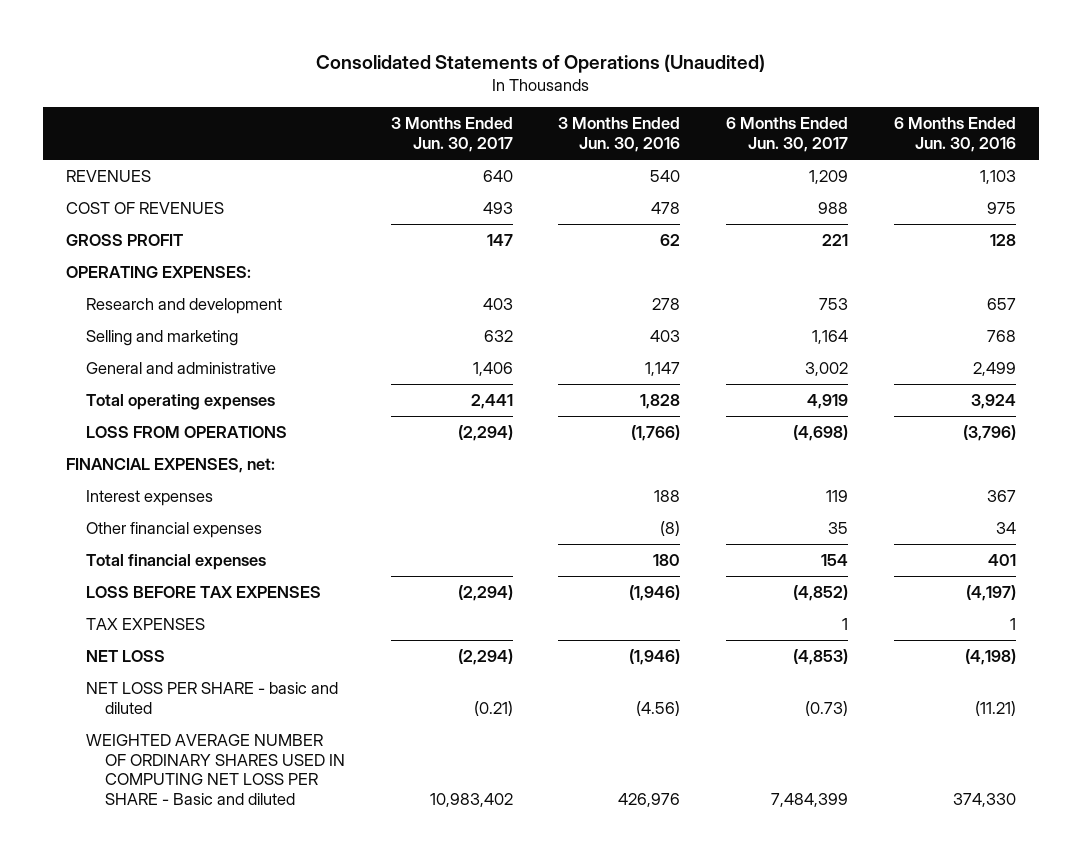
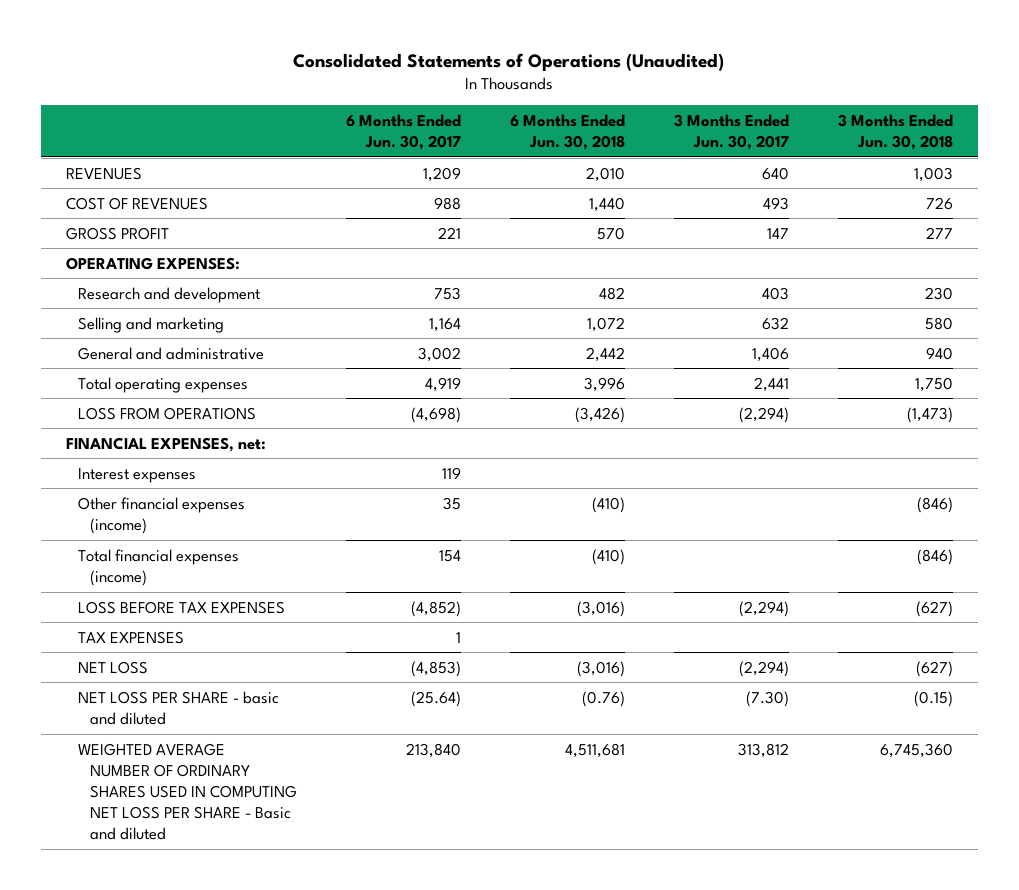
[558,117,681,153] 3 Months Ended Jun. 30, 2016 -> none
[894,117,1017,153] 6 Months Ended Jun. 30, 2016 -> none
none -> [509,113,625,150] 6 Months Ended Jun. 30, 2018
none -> [838,113,954,150] 3 Months Ended Jun. 30, 2018
[85,521,262,538] Other financial expenses -> [77,496,245,534] Other financial expenses (income)
[85,553,266,570] Total financial expenses -> [77,548,239,586] Total financial expenses (income)
[473,700,513,716] (0.21) -> [746,690,790,707] (7.30)
[805,700,849,716] (0.73) -> [410,690,461,707] (25.64)
[429,793,513,808] 10,983,402 -> [738,742,790,758] 313,812
[771,793,849,808] 7,484,399 -> [405,742,461,758] 213,840

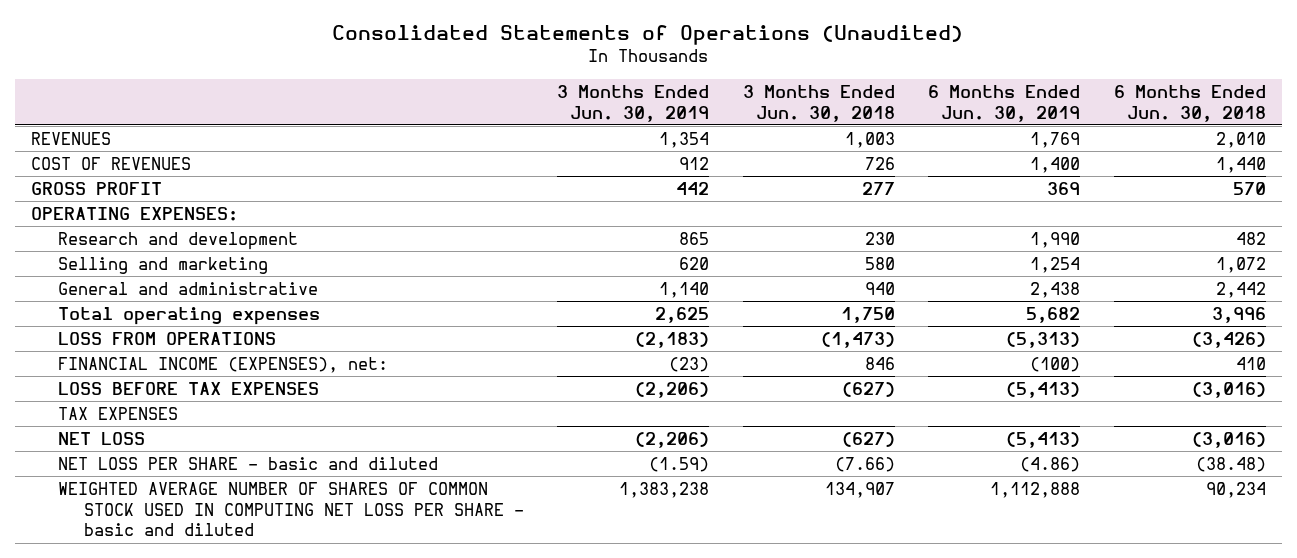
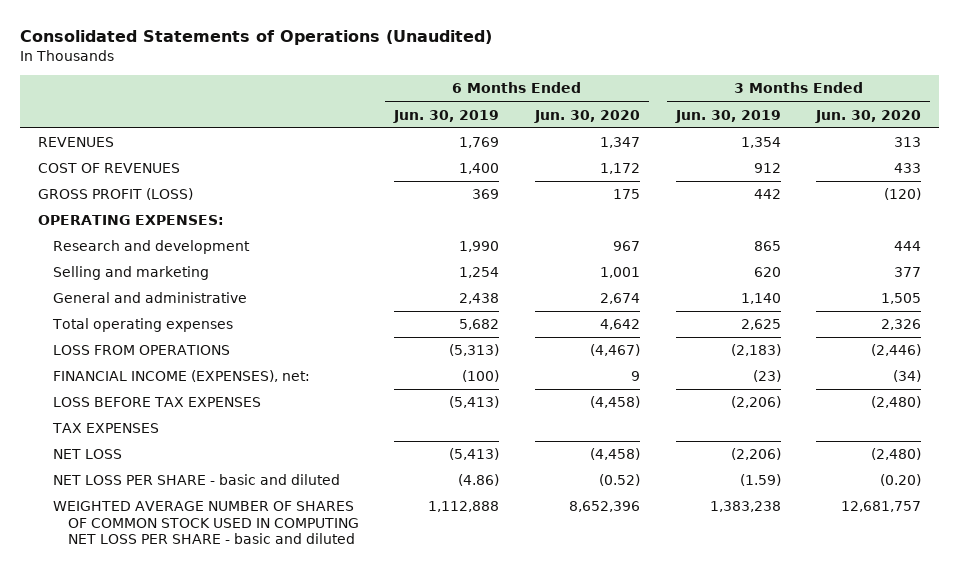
[742,84,895,122] 3 Months Ended Jun. 30, 2018 -> none
[1113,84,1266,122] 6 Months Ended Jun. 30, 2018 -> none
none -> [534,109,641,123] Jun. 30, 2020
none -> [815,109,922,123] Jun. 30, 2020
[31,181,163,195] GROSS PROFIT -> [38,188,194,201] GROSS PROFIT (LOSS)

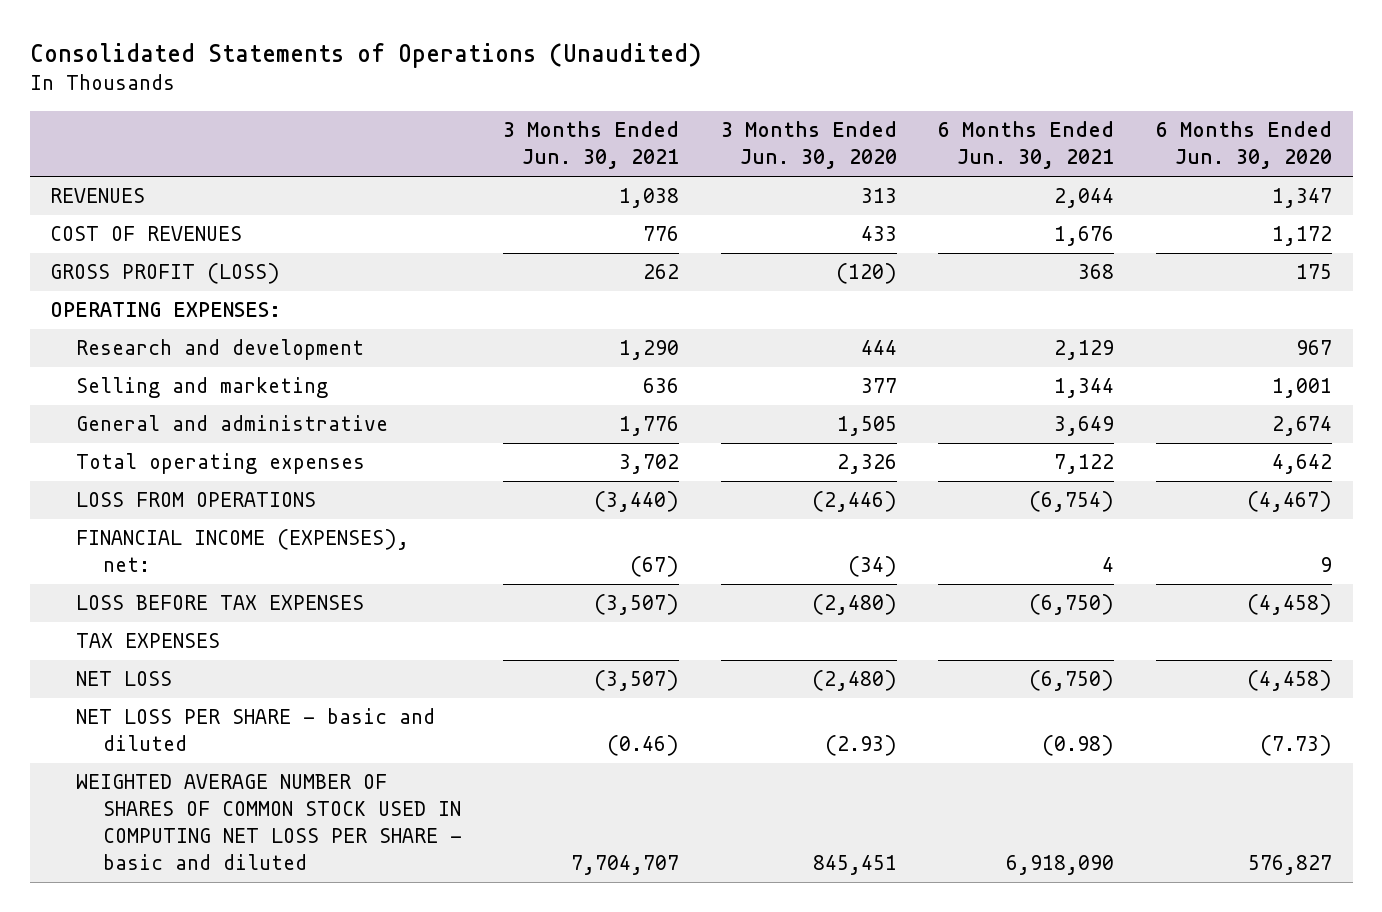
[393,109,500,123] Jun. 30, 2019 -> none
[674,109,781,123] Jun. 30, 2019 -> none
none -> [503,121,680,170] 3 Months Ended Jun. 30, 2021
none -> [938,121,1115,170] 6 Months Ended Jun. 30, 2021
[599,474,641,487] (0.52) -> [1259,735,1332,757] (7.73)
[880,474,922,487] (0.20) -> [824,735,897,757] (2.93)
[569,501,641,513] 8,652,396 -> [1247,855,1332,876] 576,827
[841,501,922,513] 12,681,757 -> [812,855,897,876] 845,451

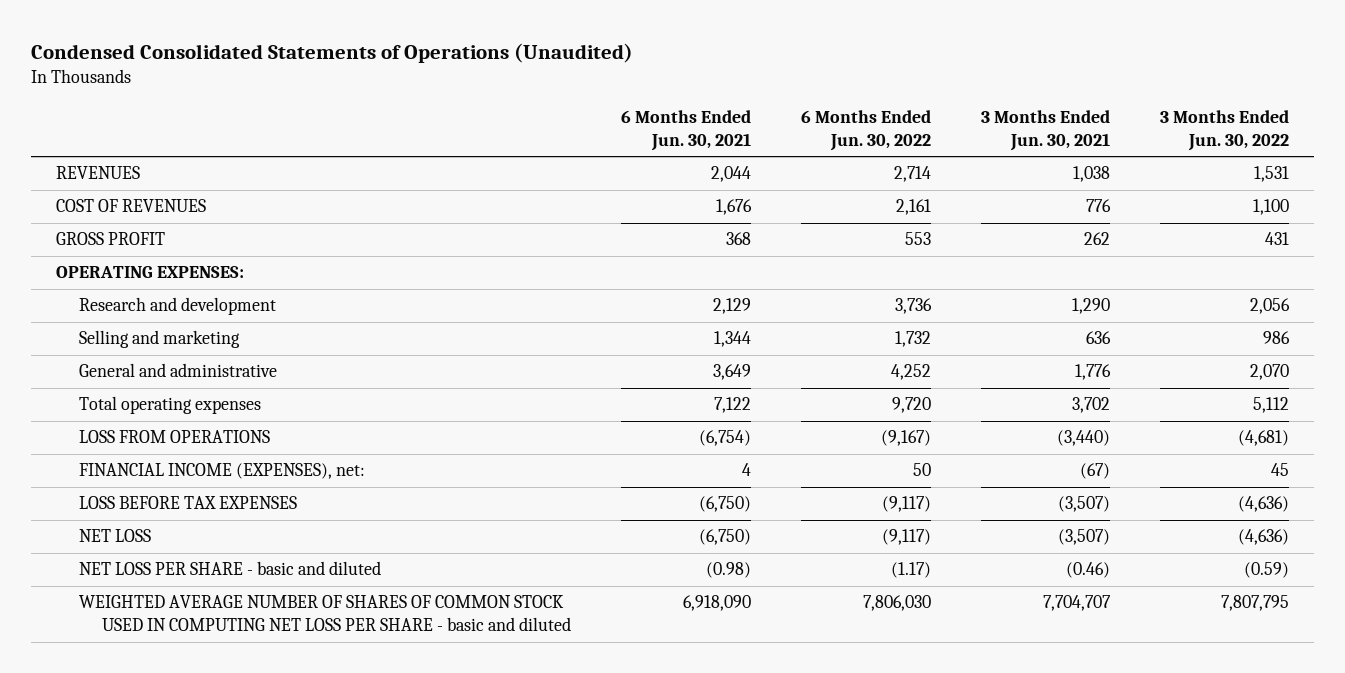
[29,42,701,68] Consolidated Statements of Operations (Unaudited) -> [31,42,634,63] Condensed Consolidated Statements of Operations (Unaudited)
[720,121,897,170] 3 Months Ended Jun. 30, 2020 -> none
[1155,121,1332,170] 6 Months Ended Jun. 30, 2020 -> none
none -> [800,110,931,151] 6 Months Ended Jun. 30, 2022
none -> [1159,110,1289,151] 3 Months Ended Jun. 30, 2022
[50,263,281,285] GROSS PROFIT (LOSS) -> [56,232,166,246] GROSS PROFIT
[76,633,221,649] TAX EXPENSES -> none

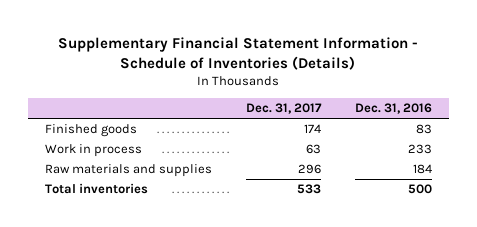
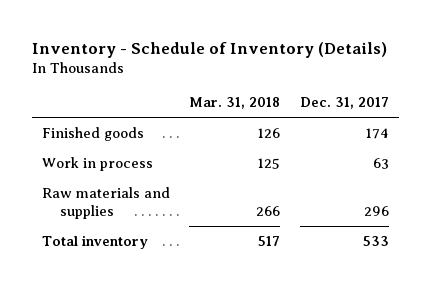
[58,37,419,70] Supplementary Financial Statement Information - Schedule of Inventories (Details) -> [31,42,387,59] Inventory - Schedule of Inventory (Details)
[354,103,432,115] Dec. 31, 2016 -> none
none -> [189,97,281,110] Mar. 31, 2018
[45,183,149,195] Total inventories -> [41,234,148,249] Total inventory

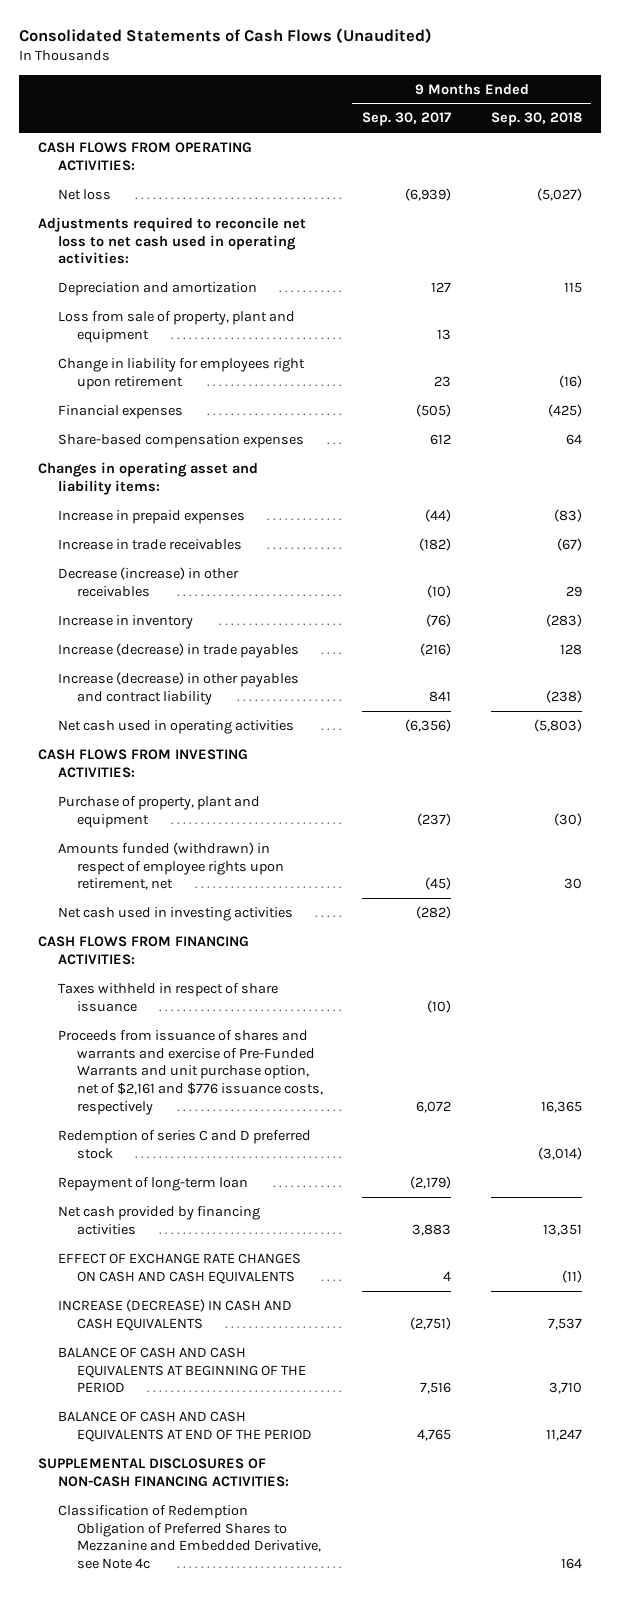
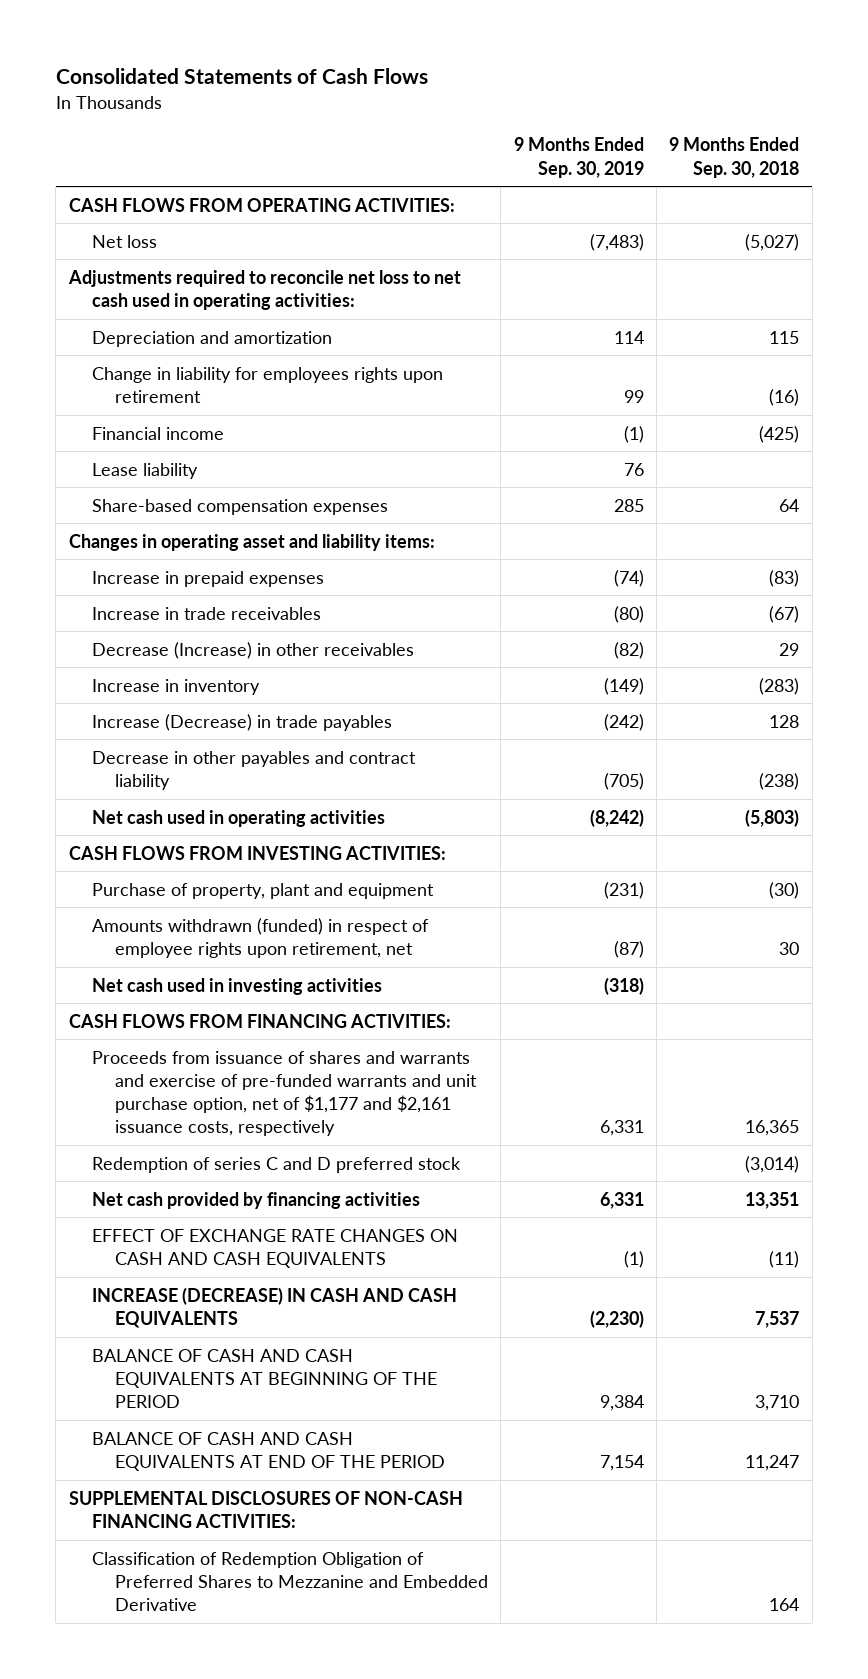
[18,27,432,43] Consolidated Statements of Cash Flows (Unaudited) -> [55,68,428,85] Consolidated Statements of Cash Flows
[362,112,452,127] Sep. 30, 2017 -> none
none -> [513,137,644,178] 9 Months Ended Sep. 30, 2019
[57,310,295,343] Loss from sale of property, plant and equipment -> none
[57,357,305,390] Change in liability for employees right upon retirement -> [91,366,443,403] Change in liability for employees rights upon retirement
[57,404,183,419] Financial expenses -> [91,426,224,440] Financial income
none -> [91,462,198,479] Lease liability
[57,566,239,597] Decrease (increase) in other receivables -> [91,641,414,659] Decrease (Increase) in other receivables
[57,642,299,658] Increase (decrease) in trade payables -> [91,713,392,731] Increase (Decrease) in trade payables
[57,671,299,705] Increase (decrease) in other payables and contract liability -> [91,750,416,790] Decrease in other payables and contract liability
[57,841,284,891] Amounts funded (withdrawn) in respect of employee rights upon retirement, net -> [91,917,429,958] Amounts withdrawn (funded) in respect of employee rights upon retirement, net
[57,982,278,1012] Taxes withheld in respect of share issuance -> none
[57,1029,323,1116] Proceeds from issuance of shares and warrants and exercise of Pre-Funded Warrants and unit purchase option, net of $2,161 and $776 issuance costs, respectively -> [91,1050,477,1137] Proceeds from issuance of shares and warrants and exercise of pre-funded warrants and unit purchase option, net of $1,177 and $2,161 issuance costs, respectively
[57,1176,248,1191] Repayment of long-term loan -> none
[57,1504,321,1570] Classification of Redemption Obligation of Preferred Shares to Mezzanine and Embedded Derivative, see Note 4c -> [91,1551,488,1612] Classification of Redemption Obligation of Preferred Shares to Mezzanine and Embedded Derivative

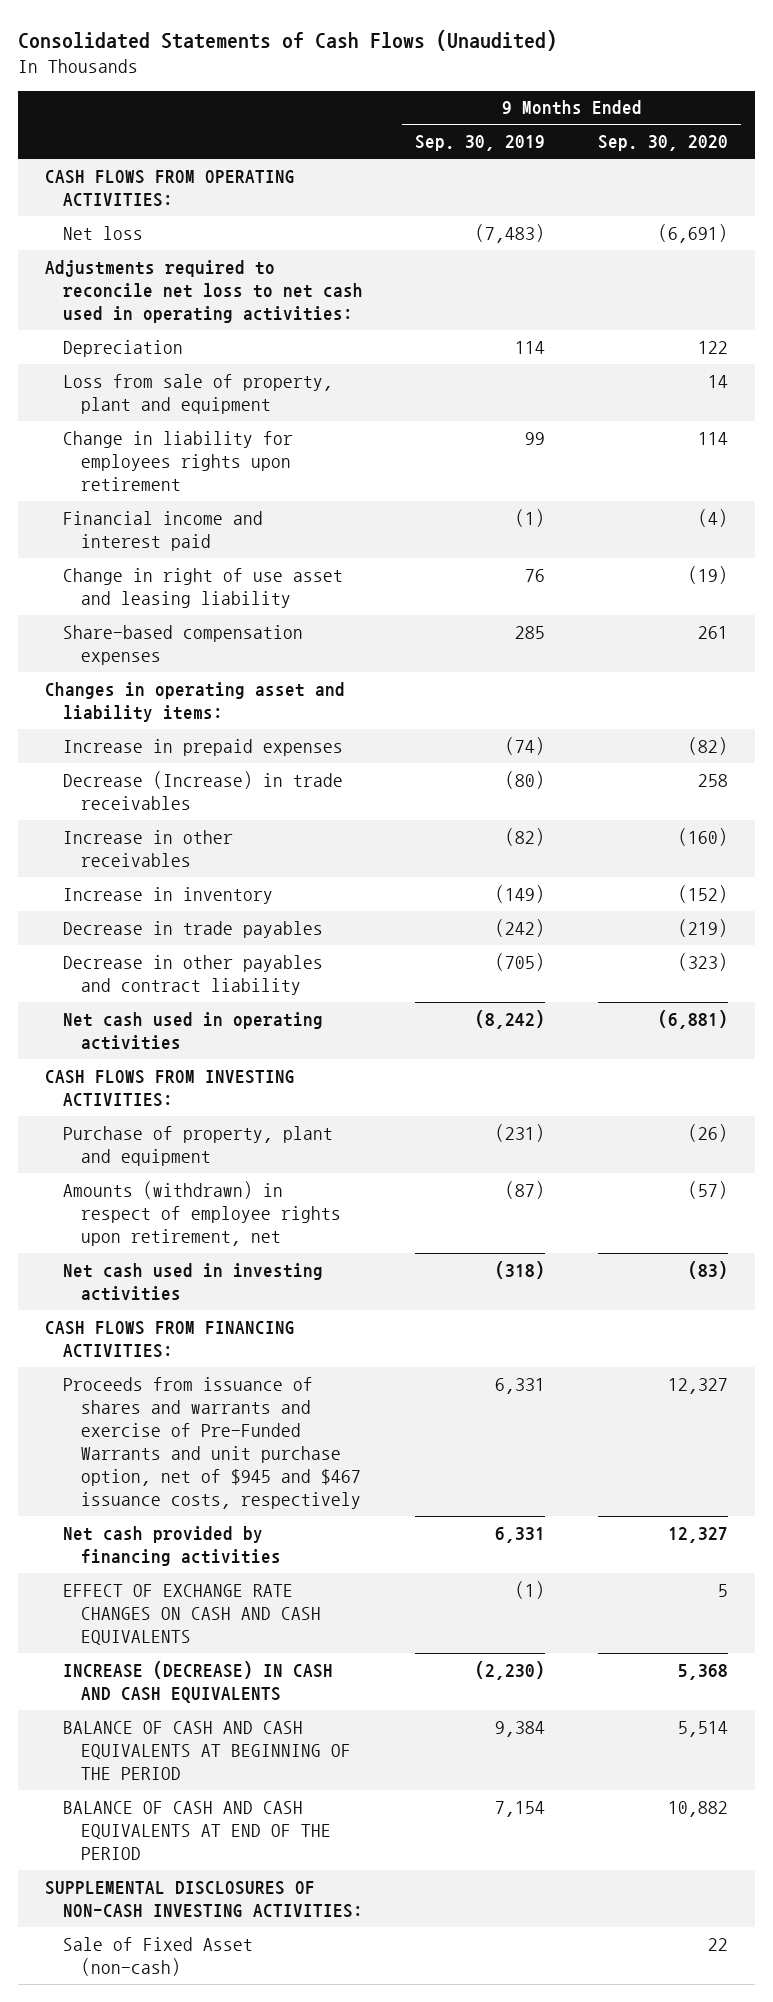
[55,68,428,85] Consolidated Statements of Cash Flows -> [18,29,558,51] Consolidated Statements of Cash Flows (Unaudited)
[669,137,800,178] 9 Months Ended Sep. 30, 2018 -> none
none -> [598,135,729,152] Sep. 30, 2020
[91,330,332,347] Depreciation and amortization -> [62,339,183,357] Depreciation
none -> [62,373,333,414] Loss from sale of property, plant and equipment
[91,462,198,479] Lease liability -> none
[91,426,224,440] Financial income -> [62,510,263,551] Financial income and interest paid
none -> [62,567,343,608] Change in right of use asset and leasing liability
[91,606,321,620] Increase in trade receivables -> [62,770,343,810] Decrease (Increase) in trade receivables
[91,641,414,659] Decrease (Increase) in other receivables -> [62,829,233,867] Increase in other receivables
[91,713,392,731] Increase (Decrease) in trade payables -> [62,920,323,938] Decrease in trade payables
[91,917,429,958] Amounts withdrawn (funded) in respect of employee rights upon retirement, net -> [62,1180,341,1246] Amounts (withdrawn) in respect of employee rights upon retirement, net
[91,1156,461,1173] Redemption of series C and D preferred stock -> none
[91,1050,477,1137] Proceeds from issuance of shares and warrants and exercise of pre-funded warrants and unit purchase option, net of $1,177 and $2,161 issuance costs, respectively -> [62,1376,361,1510] Proceeds from issuance of shares and warrants and exercise of Pre-Funded Warrants and unit purchase option, net of $945 and $467 issuance costs, respectively
[91,1551,488,1612] Classification of Redemption Obligation of Preferred Shares to Mezzanine and Embedded Derivative -> none
[68,1490,463,1528] SUPPLEMENTAL DISCLOSURES OF NON-CASH FINANCING ACTIVITIES: -> [44,1880,363,1918] SUPPLEMENTAL DISCLOSURES OF NON-CASH INVESTING ACTIVITIES:
none -> [62,1936,253,1976] Sale of Fixed Asset (non-cash)

